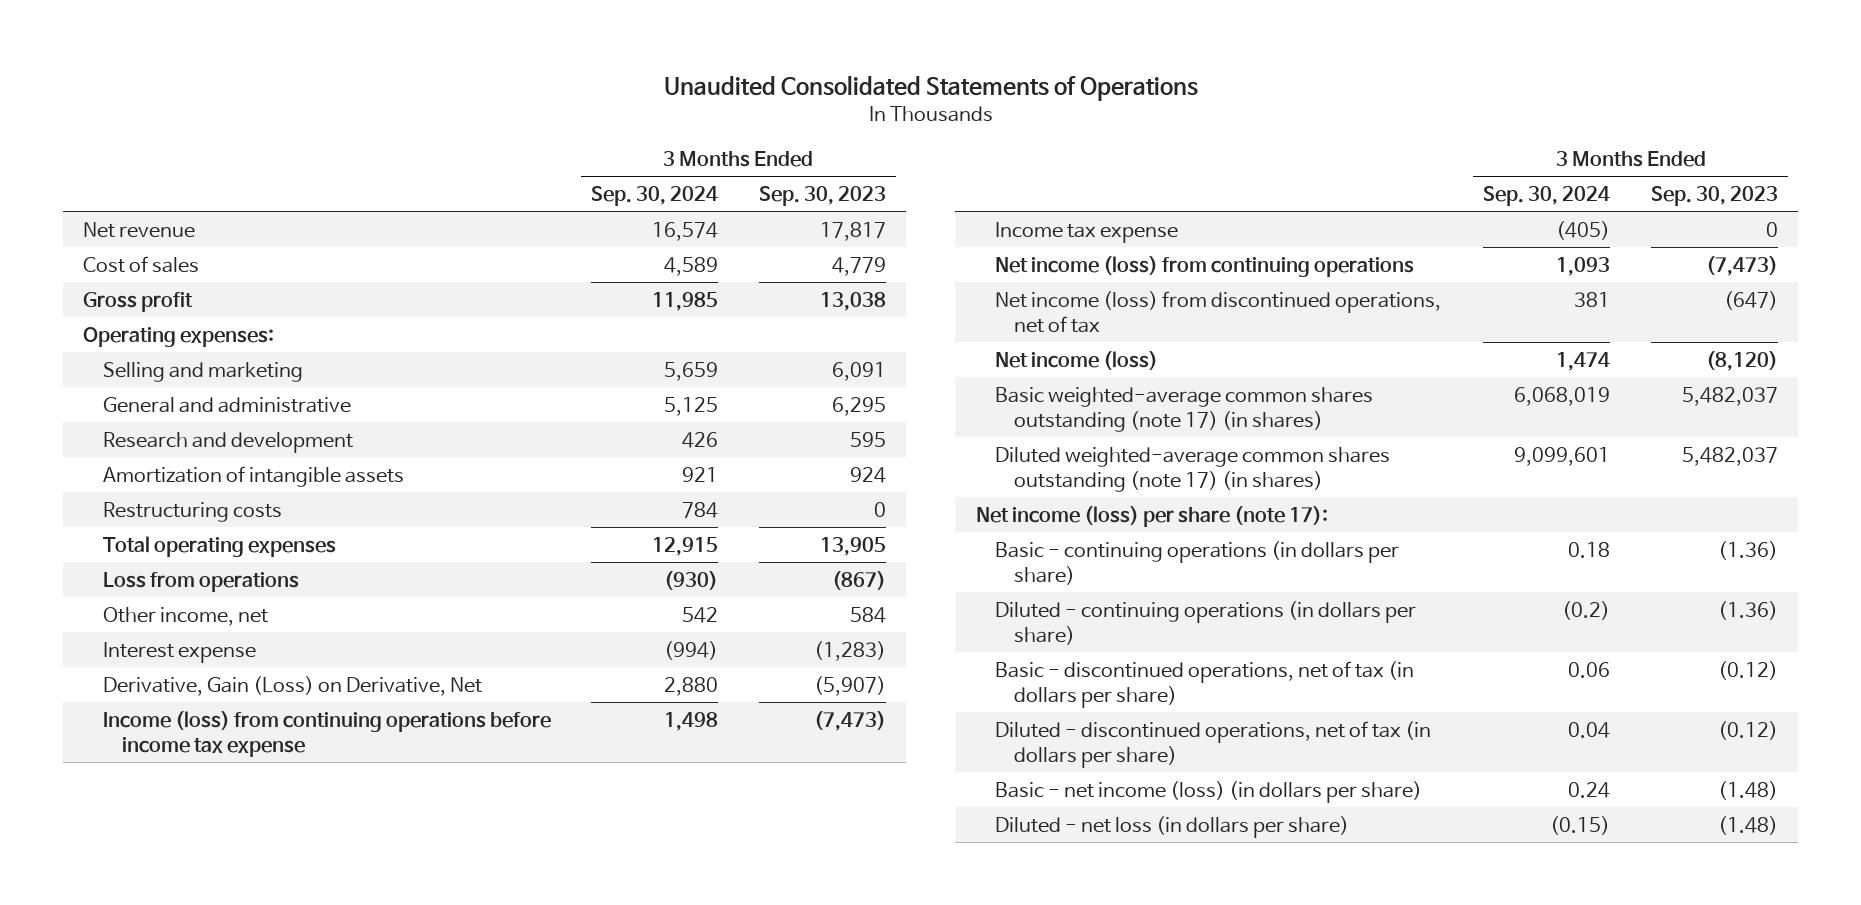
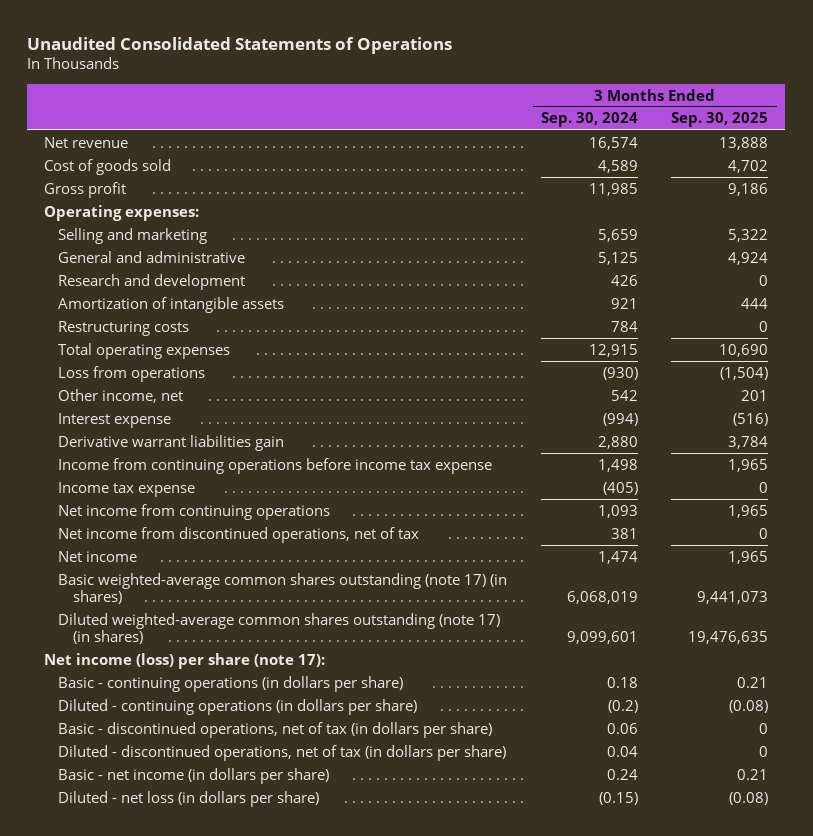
[758,185,886,206] Sep. 30, 2023 -> none
none -> [671,112,769,128] Sep. 30, 2025
[83,255,200,273] Cost of sales -> [44,158,172,175] Cost of goods sold
[102,675,482,696] Derivative, Gain (Loss) on Derivative, Net -> [58,434,285,451] Derivative warrant liabilities gain
[102,710,551,757] Income (loss) from continuing operations before income tax expense -> [58,457,493,474] Income from continuing operations before income tax expense
[994,255,1414,277] Net income (loss) from continuing operations -> [58,503,331,520] Net income from continuing operations
[994,290,1441,333] Net income (loss) from discontinued operations, net of tax -> [58,526,420,543] Net income from discontinued operations, net of tax
[994,350,1158,370] Net income (loss) -> [58,550,138,562] Net income
[994,780,1422,803] Basic - net income (loss) (in dollars per share) -> [58,767,330,784] Basic - net income (in dollars per share)

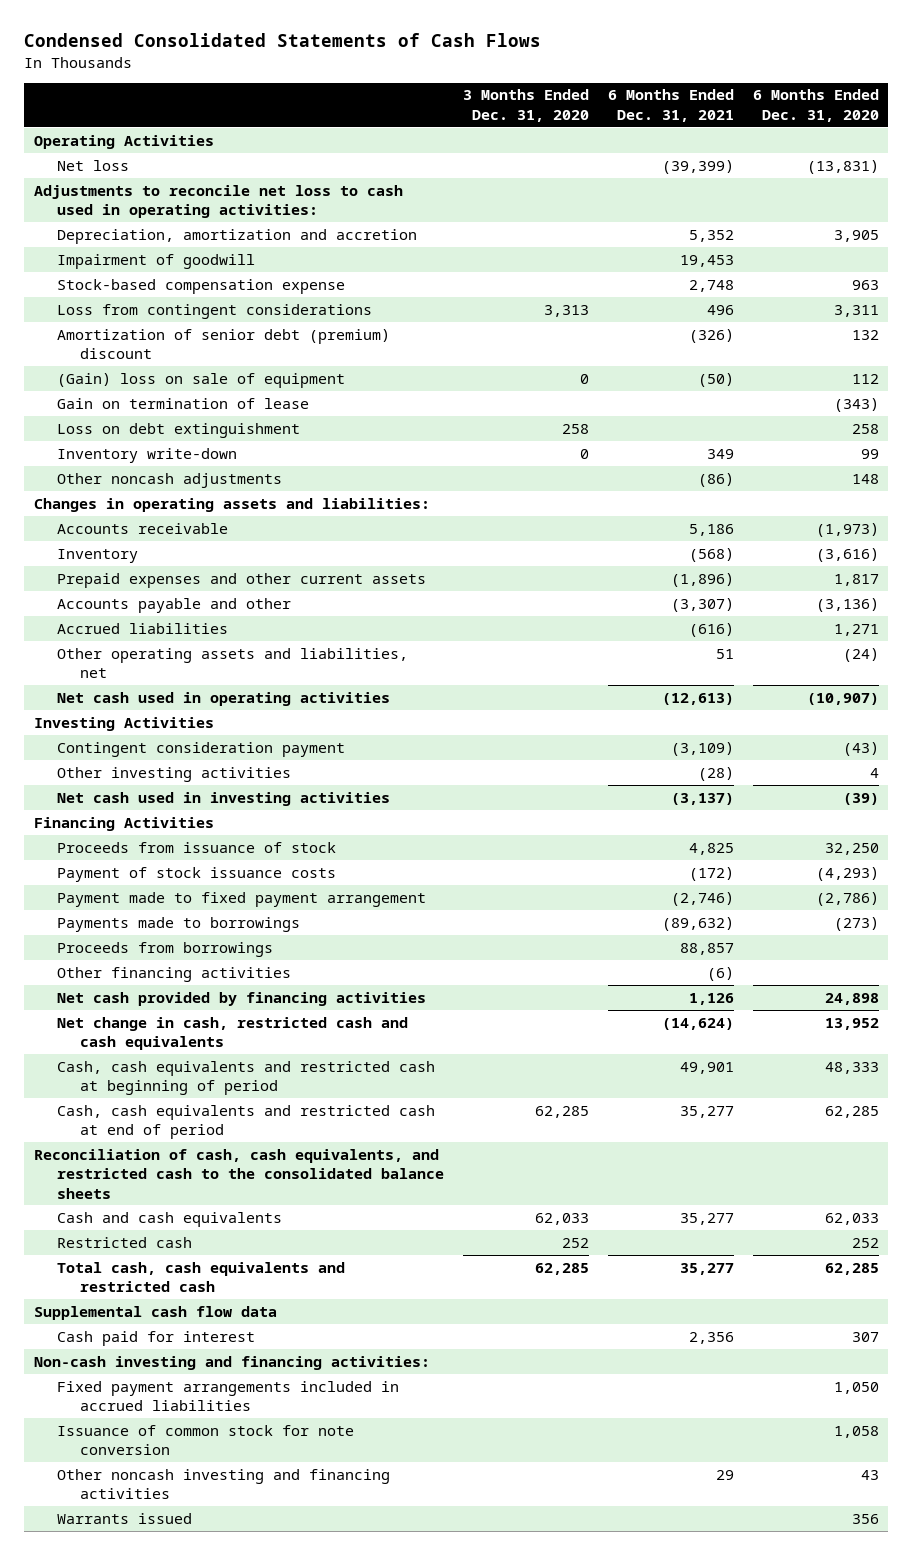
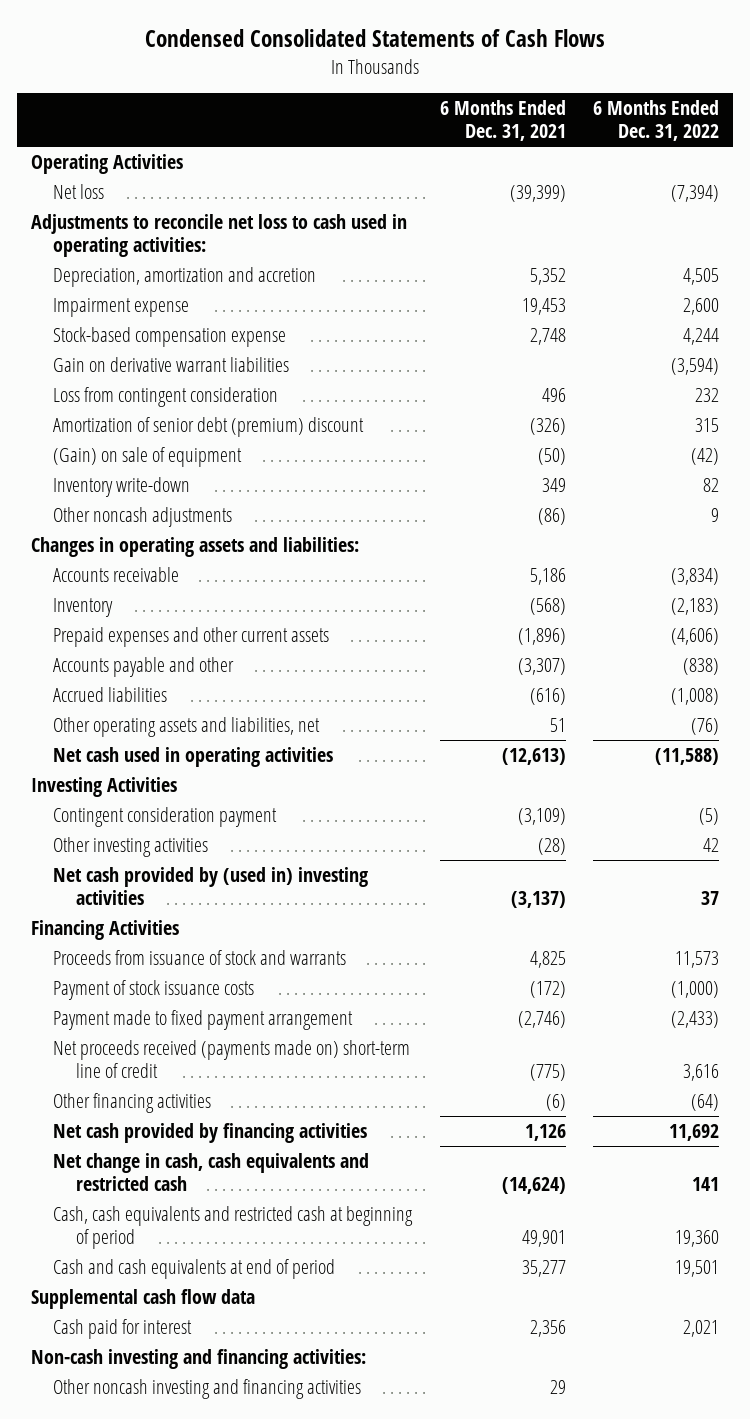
[462,89,589,122] 3 Months Ended Dec. 31, 2020 -> none
[752,89,879,122] 6 Months Ended Dec. 31, 2020 -> none
none -> [592,100,719,142] 6 Months Ended Dec. 31, 2022
[56,253,255,269] Impairment of goodwill -> [53,297,190,317] Impairment expense
none -> [53,356,290,372] Gain on derivative warrant liabilities
[56,303,372,319] Loss from contingent considerations -> [53,386,279,407] Loss from contingent consideration
[56,397,309,409] Gain on termination of lease -> none
[56,422,300,438] Loss on debt extinguishment -> none
[56,372,345,388] (Gain) loss on sale of equipment -> [53,446,243,467] (Gain) on sale of equipment
[56,791,390,806] Net cash used in investing activities -> [53,866,369,905] Net cash provided by (used in) investing activities
[56,841,336,853] Proceeds from issuance of stock -> [53,949,347,965] Proceeds from issuance of stock and warrants
[56,916,300,932] Payments made to borrowings -> none
[56,941,273,957] Proceeds from borrowings -> none
none -> [53,1039,411,1078] Net proceeds received (payments made on) short-term line of credit
[56,1016,408,1051] Net change in cash, restricted cash and cash equivalents -> [53,1152,370,1191] Net change in cash, cash equivalents and restricted cash
[33,1148,444,1199] Reconciliation of cash, cash equivalents, and restricted cash to the consolidated balance sheets -> none
[56,1211,282,1227] Cash and cash equivalents -> none
[56,1236,192,1248] Restricted cash -> none
[56,1261,345,1293] Total cash, cash equivalents and restricted cash -> none
[56,1104,435,1140] Cash, cash equivalents and restricted cash at end of period -> [53,1258,336,1279] Cash and cash equivalents at end of period
[56,1380,399,1412] Fixed payment arrangements included in accrued liabilities -> none
[56,1424,354,1456] Issuance of common stock for note conversion -> none
[56,1512,192,1524] Warrants issued -> none

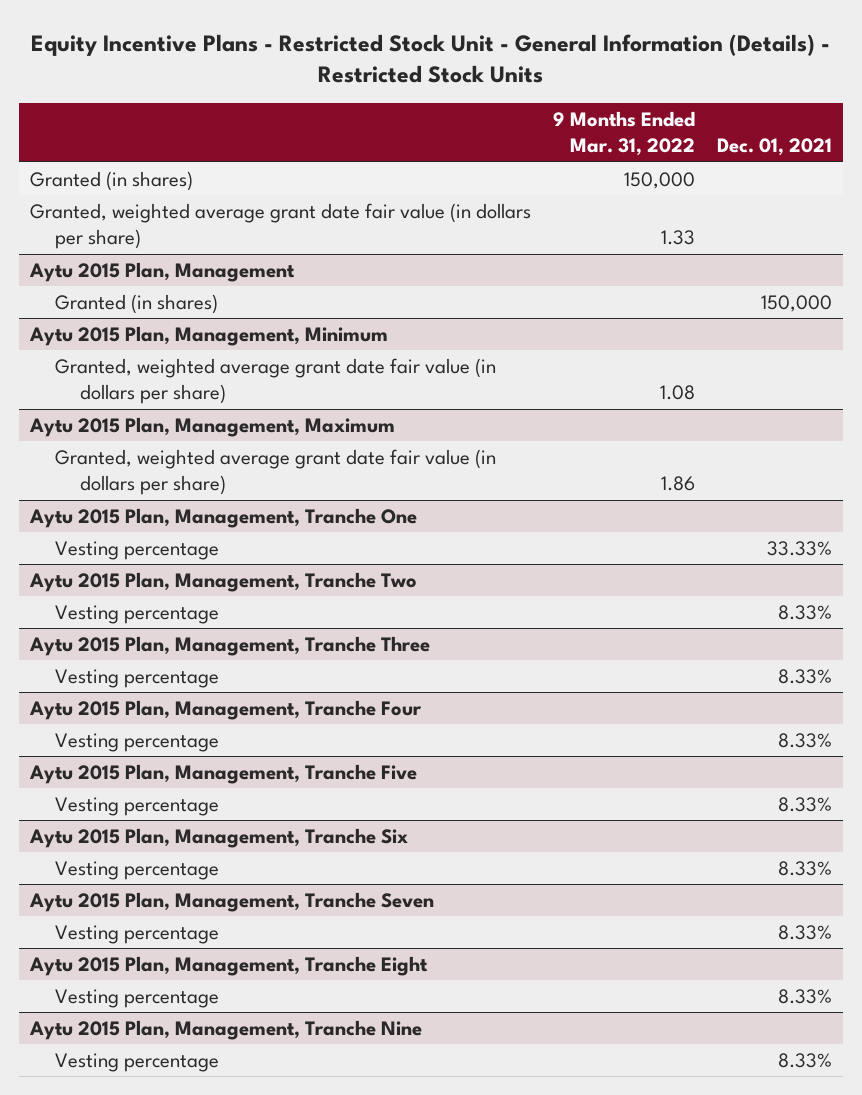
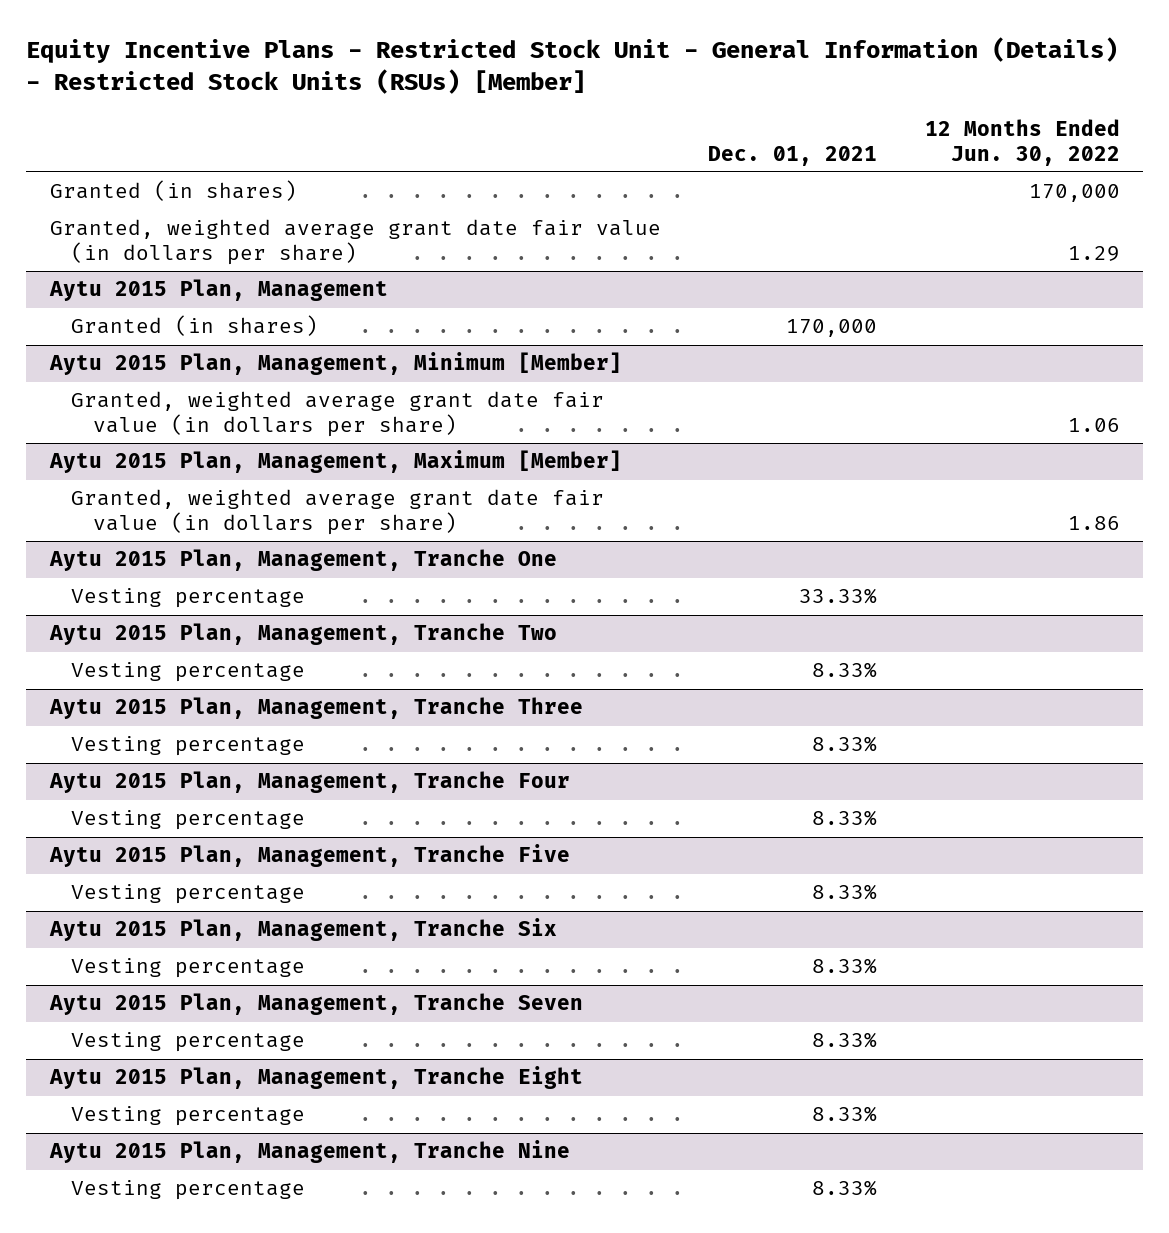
[31,33,831,84] Equity Incentive Plans - Restricted Stock Unit - General Information (Details) - Restricted Stock Units -> [25,36,1118,94] Equity Incentive Plans - Restricted Stock Unit - General Information (Details) - Restricted Stock Units (RSUs) [Member]
[553,110,696,157] 9 Months Ended Mar. 31, 2022 -> none
none -> [924,119,1120,166] 12 Months Ended Jun. 30, 2022
[761,294,833,312] 150,000 -> [786,319,878,338] 170,000
[28,325,388,346] Aytu 2015 Plan, Management, Minimum -> [48,352,622,376] Aytu 2015 Plan, Management, Minimum [Member]
[28,416,395,437] Aytu 2015 Plan, Management, Maximum -> [48,450,622,474] Aytu 2015 Plan, Management, Maximum [Member]

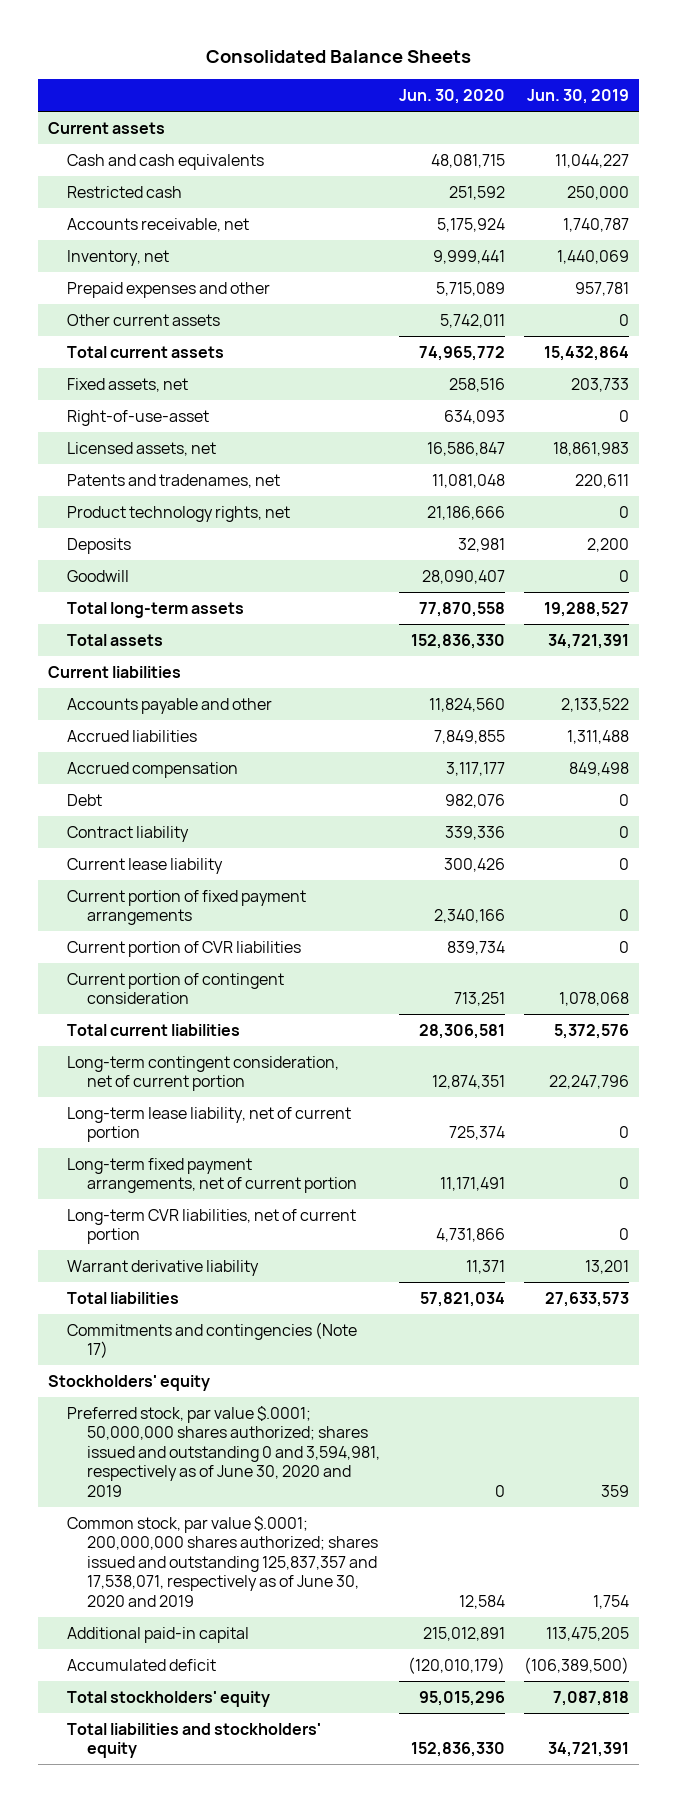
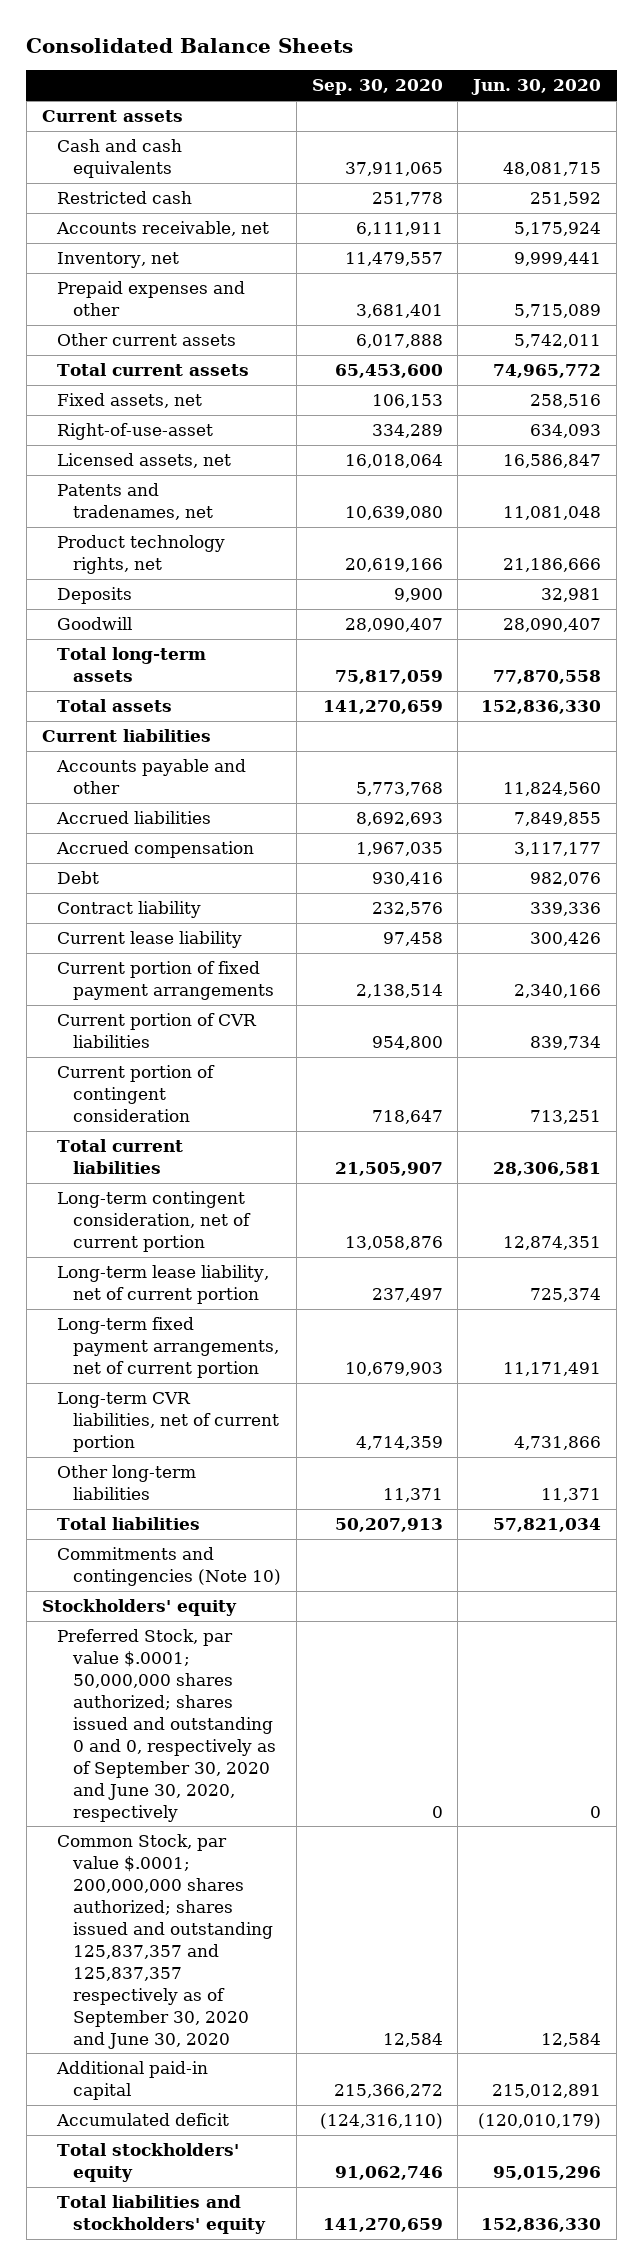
[527,89,630,105] Jun. 30, 2019 -> none
none -> [311,79,443,96] Sep. 30, 2020
[67,1259,260,1276] Warrant derivative liability -> [57,1465,197,1501] Other long-term liabilities
[67,1321,358,1359] Commitments and contingencies (Note 17) -> [57,1547,281,1587] Commitments and contingencies (Note 10)
[67,1405,380,1497] Preferred stock, par value $.0001; 50,000,000 shares authorized; shares issued and outstanding 0 and 3,594,981, respectively as of June 30, 2020 and 2019 -> [57,1629,276,1822] Preferred Stock, par value $.0001; 50,000,000 shares authorized; shares issued and outstanding 0 and 0, respectively as of September 30, 2020 and June 30, 2020, respectively
[67,1515,378,1607] Common stock, par value $.0001; 200,000,000 shares authorized; shares issued and outstanding 125,837,357 and 17,538,071, respectively as of June 30, 2020 and 2019 -> [57,1834,273,2049] Common Stock, par value $.0001; 200,000,000 shares authorized; shares issued and outstanding 125,837,357 and 125,837,357 respectively as of September 30, 2020 and June 30, 2020

